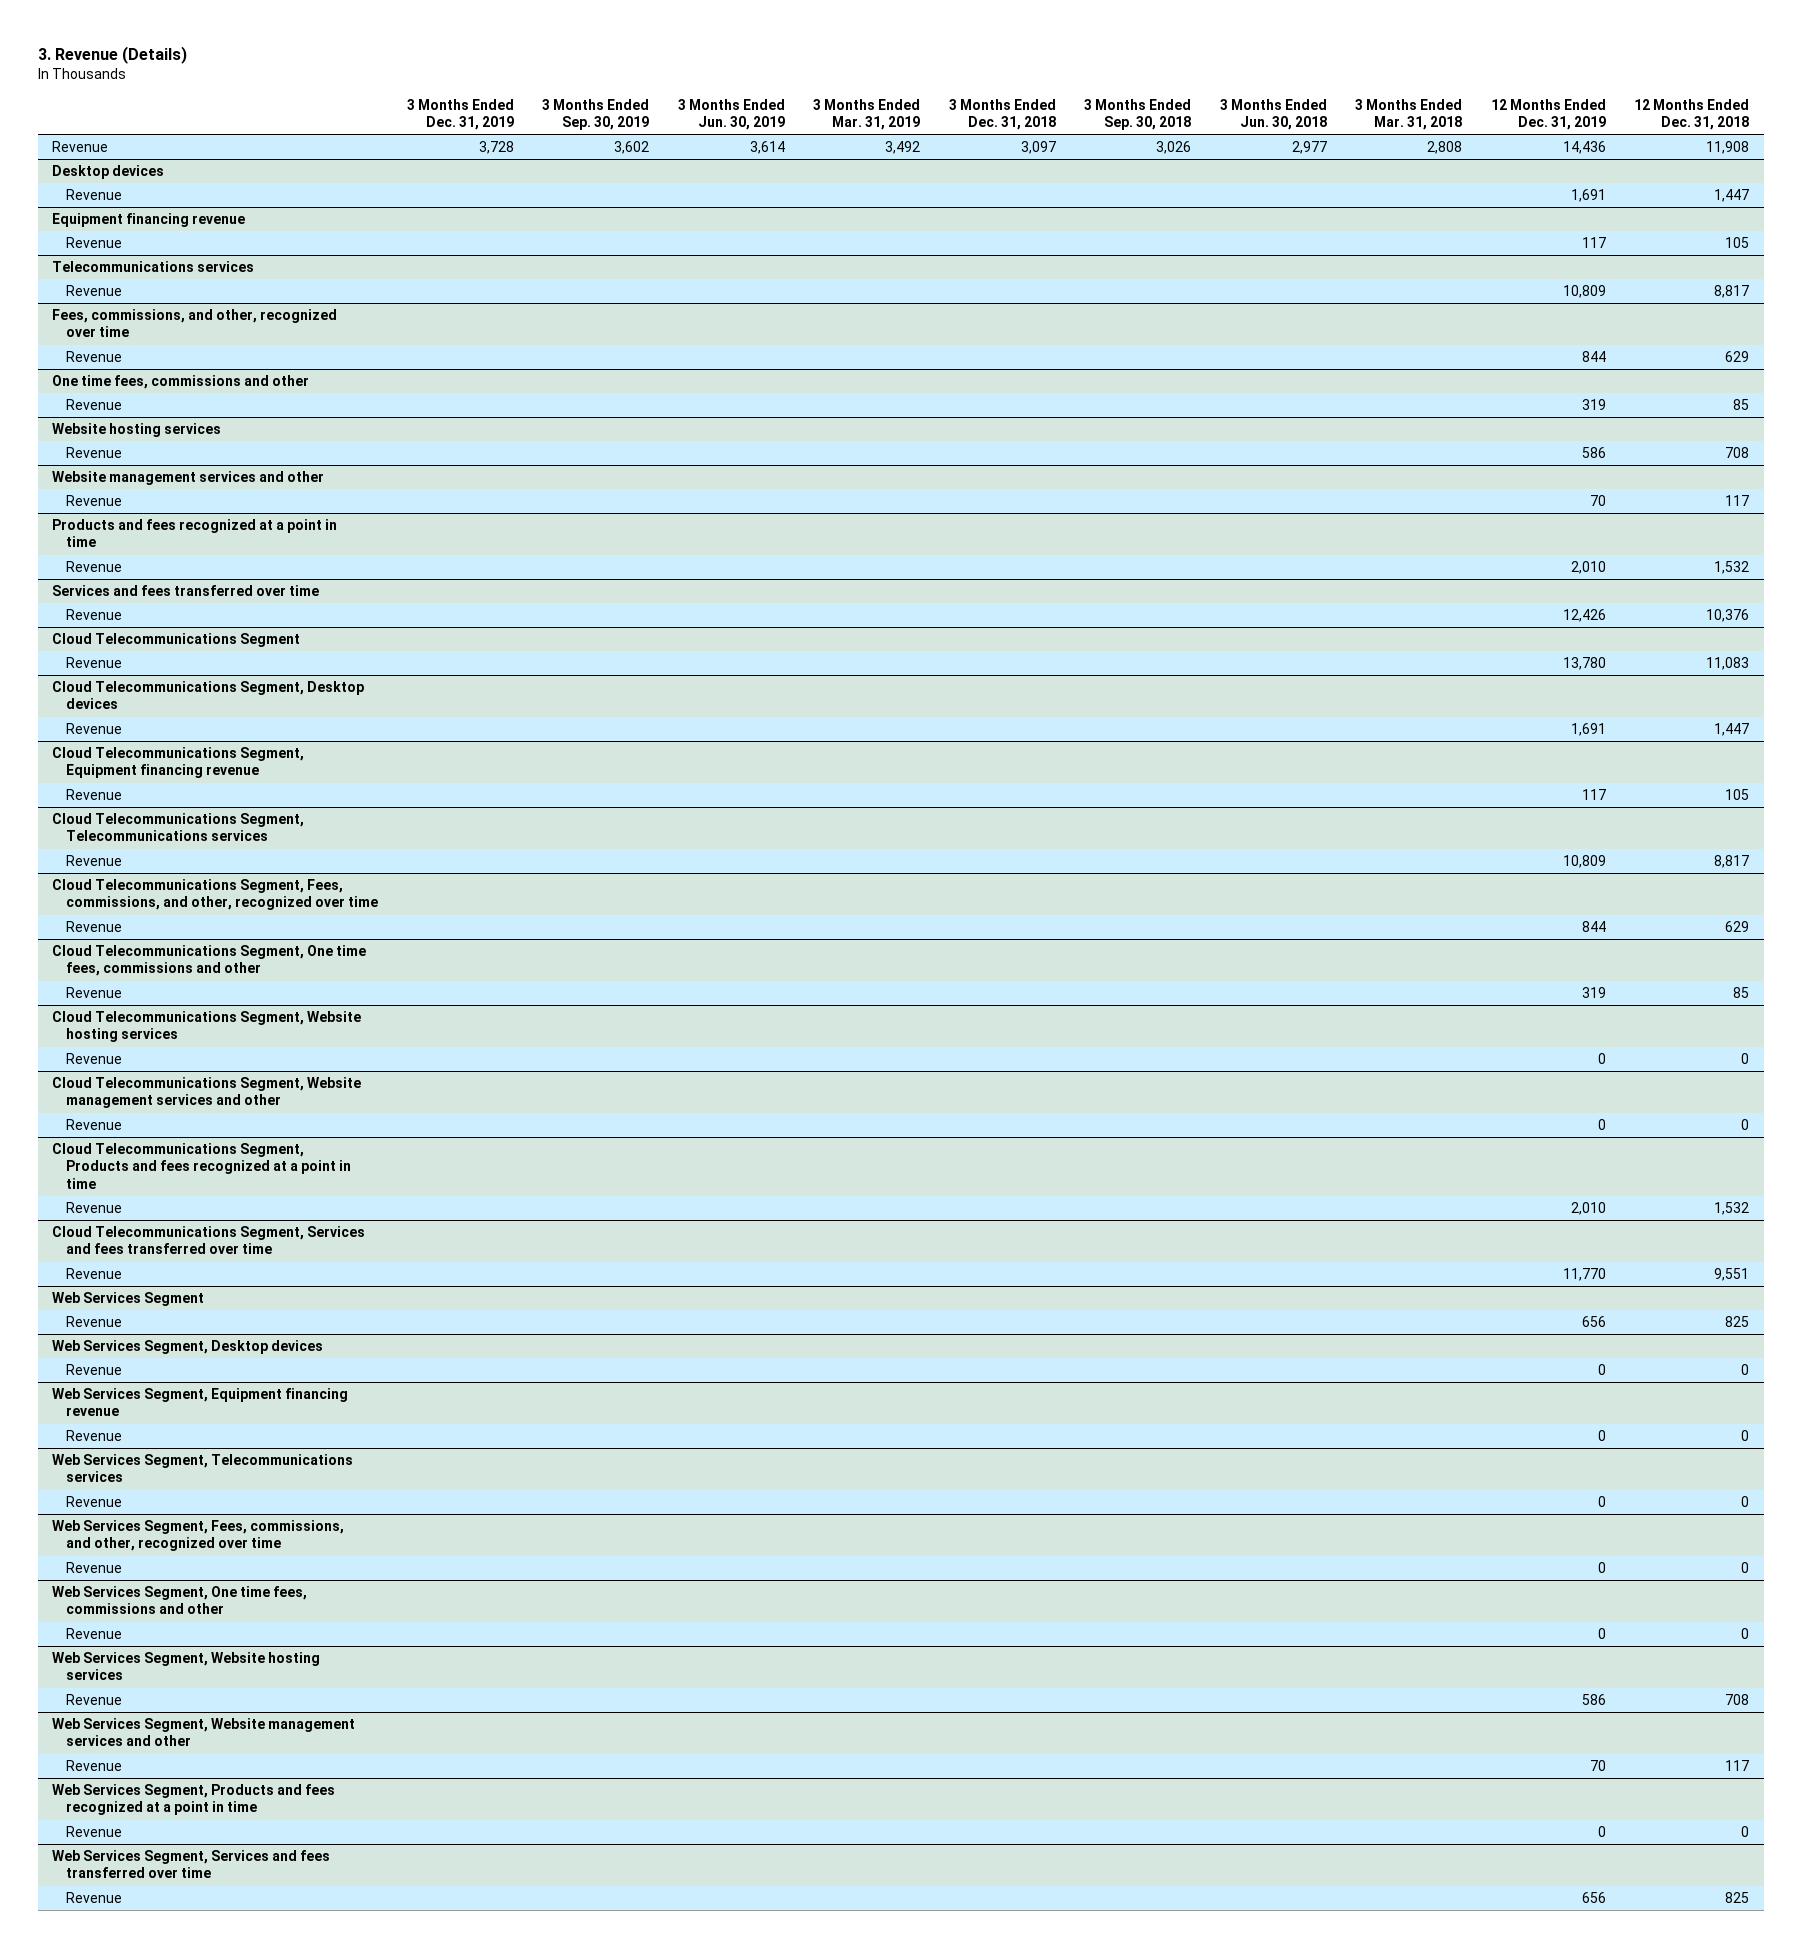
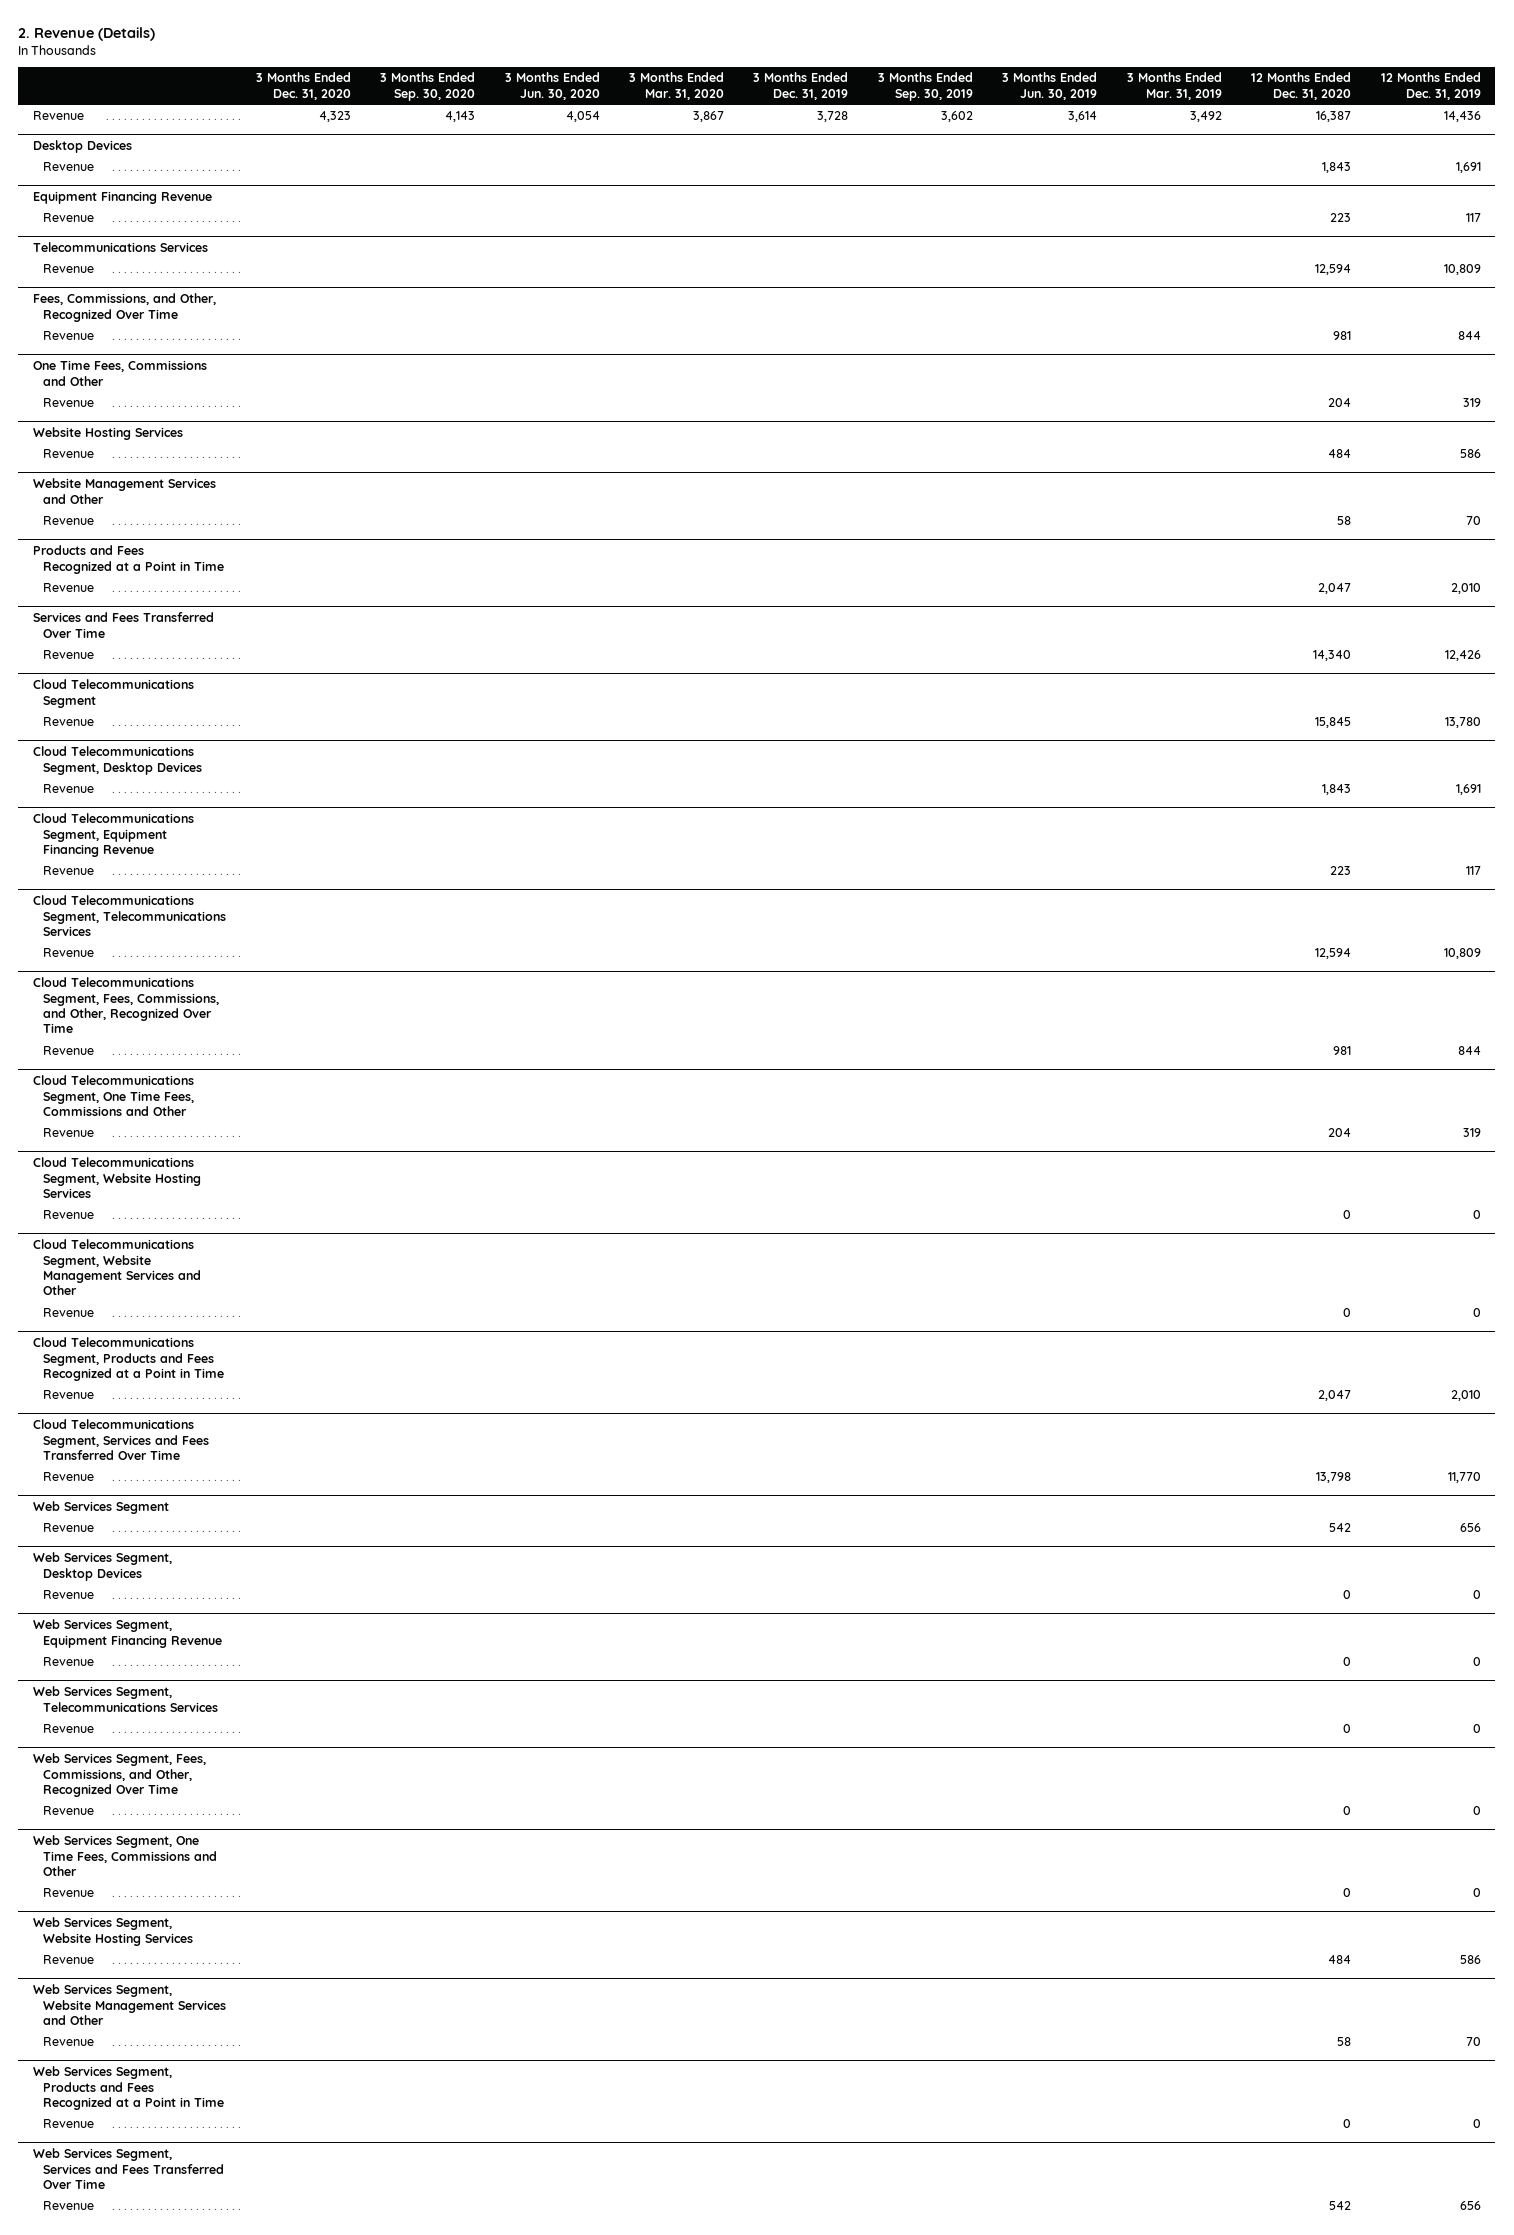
[37,45,187,64] 3. Revenue (Details) -> [18,26,156,41] 2. Revenue (Details)
[948,99,1056,131] 3 Months Ended Dec. 31, 2018 -> none
[1084,99,1192,131] 3 Months Ended Sep. 30, 2018 -> none
[1219,99,1327,131] 3 Months Ended Jun. 30, 2018 -> none
[1355,99,1463,131] 3 Months Ended Mar. 31, 2018 -> none
[1634,99,1750,131] 12 Months Ended Dec. 31, 2018 -> none
none -> [255,72,351,100] 3 Months Ended Dec. 31, 2020
none -> [380,72,476,101] 3 Months Ended Sep. 30, 2020
none -> [504,72,600,100] 3 Months Ended Jun. 30, 2020
none -> [629,72,725,100] 3 Months Ended Mar. 31, 2020
none -> [1251,72,1352,100] 12 Months Ended Dec. 31, 2020
[52,165,165,180] Desktop devices -> [33,140,133,154] Desktop Devices
[52,213,246,228] Equipment financing revenue -> [33,191,213,205] Equipment Financing Revenue
[52,261,255,273] Telecommunications services -> [33,242,209,253] Telecommunications Services
[52,309,338,338] Fees, commissions, and other, recognized over time -> [33,293,217,322] Fees, Commissions, and Other, Recognized Over Time
[52,375,310,390] One time fees, commissions and other -> [33,360,208,386] One Time Fees, Commissions and Other
[52,423,222,438] Website hosting services -> [33,427,184,441] Website Hosting Services
[52,471,325,486] Website management services and other -> [33,478,217,504] Website Management Services and Other
[52,519,338,548] Products and fees recognized at a point in time -> [33,545,225,574] Products and Fees Recognized at a Point in Time
[52,585,320,597] Services and fees transferred over time -> [33,612,215,638] Services and Fees Transferred Over Time
[52,681,365,710] Cloud Telecommunications Segment, Desktop devices -> [33,746,203,775] Cloud Telecommunications Segment, Desktop Devices
[52,747,305,779] Cloud Telecommunications Segment, Equipment financing revenue -> [33,813,195,858] Cloud Telecommunications Segment, Equipment Financing Revenue
[52,813,305,842] Cloud Telecommunications Segment, Telecommunications services -> [33,895,227,937] Cloud Telecommunications Segment, Telecommunications Services
[52,879,379,911] Cloud Telecommunications Segment, Fees, commissions, and other, recognized over time -> [33,977,220,1034] Cloud Telecommunications Segment, Fees, Commissions, and Other, Recognized Over Time
[52,945,367,977] Cloud Telecommunications Segment, One time fees, commissions and other -> [33,1075,195,1117] Cloud Telecommunications Segment, One Time Fees, Commissions and Other
[52,1011,362,1043] Cloud Telecommunications Segment, Website hosting services -> [33,1157,202,1199] Cloud Telecommunications Segment, Website Hosting Services
[52,1077,362,1109] Cloud Telecommunications Segment, Website management services and other -> [33,1239,202,1296] Cloud Telecommunications Segment, Website Management Services and Other
[52,1143,352,1189] Cloud Telecommunications Segment, Products and fees recognized at a point in time -> [33,1337,225,1382] Cloud Telecommunications Segment, Products and Fees Recognized at a Point in Time
[52,1226,366,1255] Cloud Telecommunications Segment, Services and fees transferred over time -> [33,1419,210,1461] Cloud Telecommunications Segment, Services and Fees Transferred Over Time
[52,1340,324,1355] Web Services Segment, Desktop devices -> [33,1552,173,1581] Web Services Segment, Desktop Devices
[52,1388,349,1417] Web Services Segment, Equipment financing revenue -> [33,1619,223,1648] Web Services Segment, Equipment Financing Revenue
[52,1454,354,1483] Web Services Segment, Telecommunications services -> [33,1686,219,1712] Web Services Segment, Telecommunications Services
[52,1520,345,1552] Web Services Segment, Fees, commissions, and other, recognized over time -> [33,1753,207,1798] Web Services Segment, Fees, Commissions, and Other, Recognized Over Time
[52,1586,308,1615] Web Services Segment, One time fees, commissions and other -> [33,1835,218,1877] Web Services Segment, One Time Fees, Commissions and Other
[52,1652,321,1681] Web Services Segment, Website hosting services -> [33,1917,194,1946] Web Services Segment, Website Hosting Services
[52,1718,356,1747] Web Services Segment, Website management services and other -> [33,1984,227,2026] Web Services Segment, Website Management Services and Other
[52,1784,336,1816] Web Services Segment, Products and fees recognized at a point in time -> [33,2066,225,2111] Web Services Segment, Products and Fees Recognized at a Point in Time
[52,1850,331,1879] Web Services Segment, Services and fees transferred over time -> [33,2148,225,2190] Web Services Segment, Services and Fees Transferred Over Time

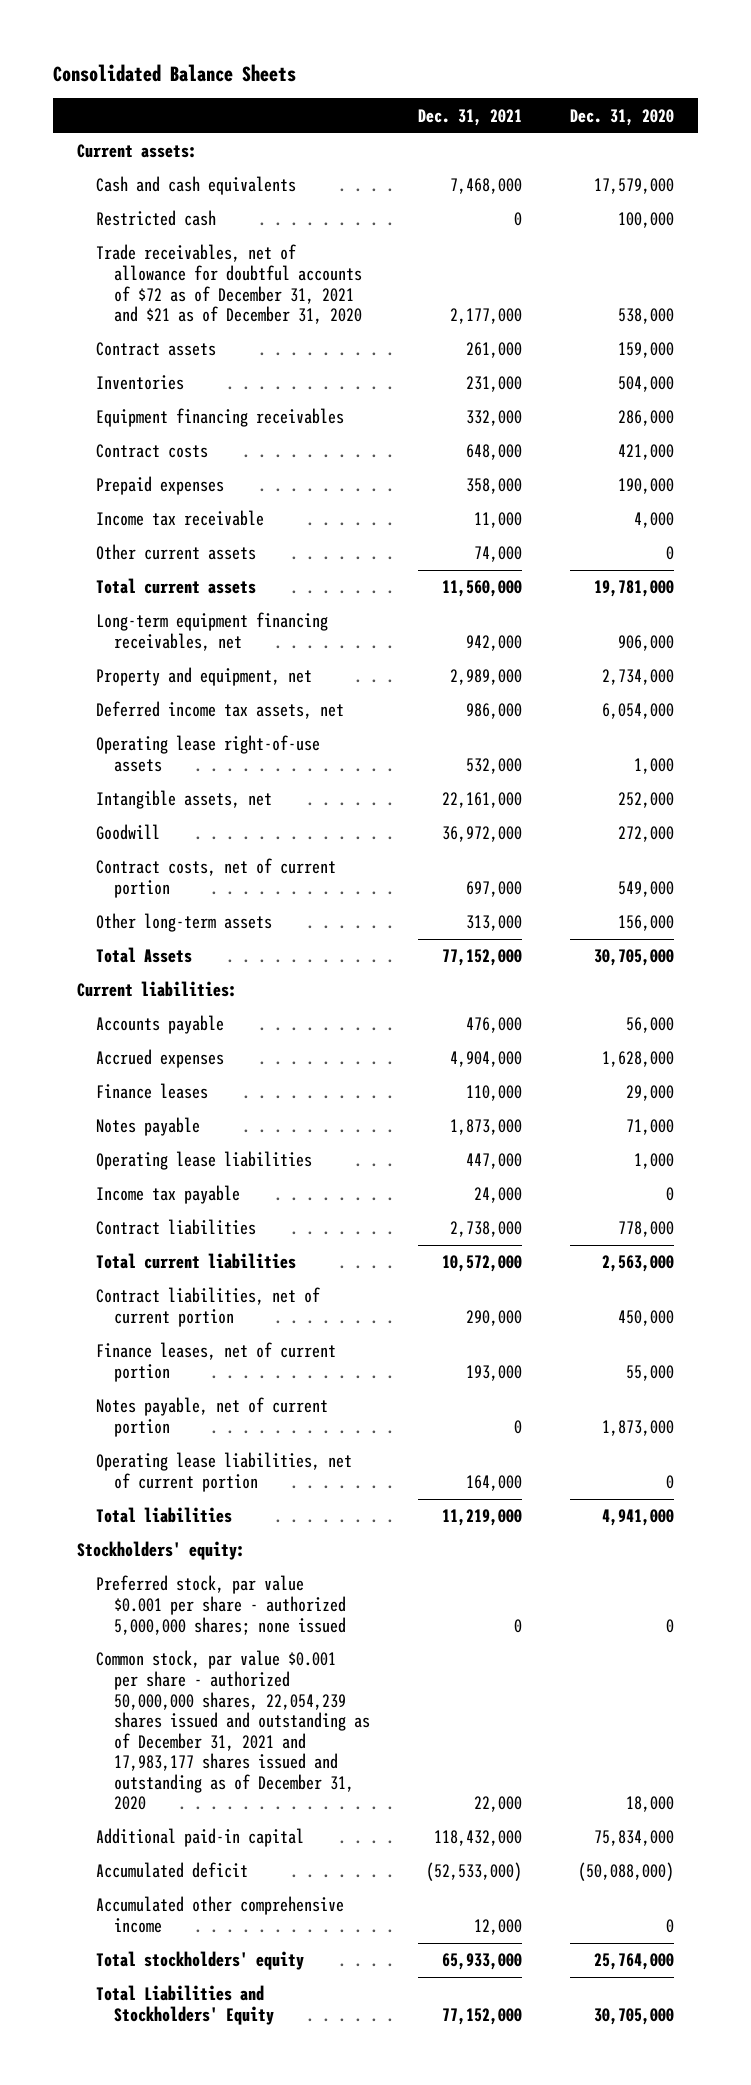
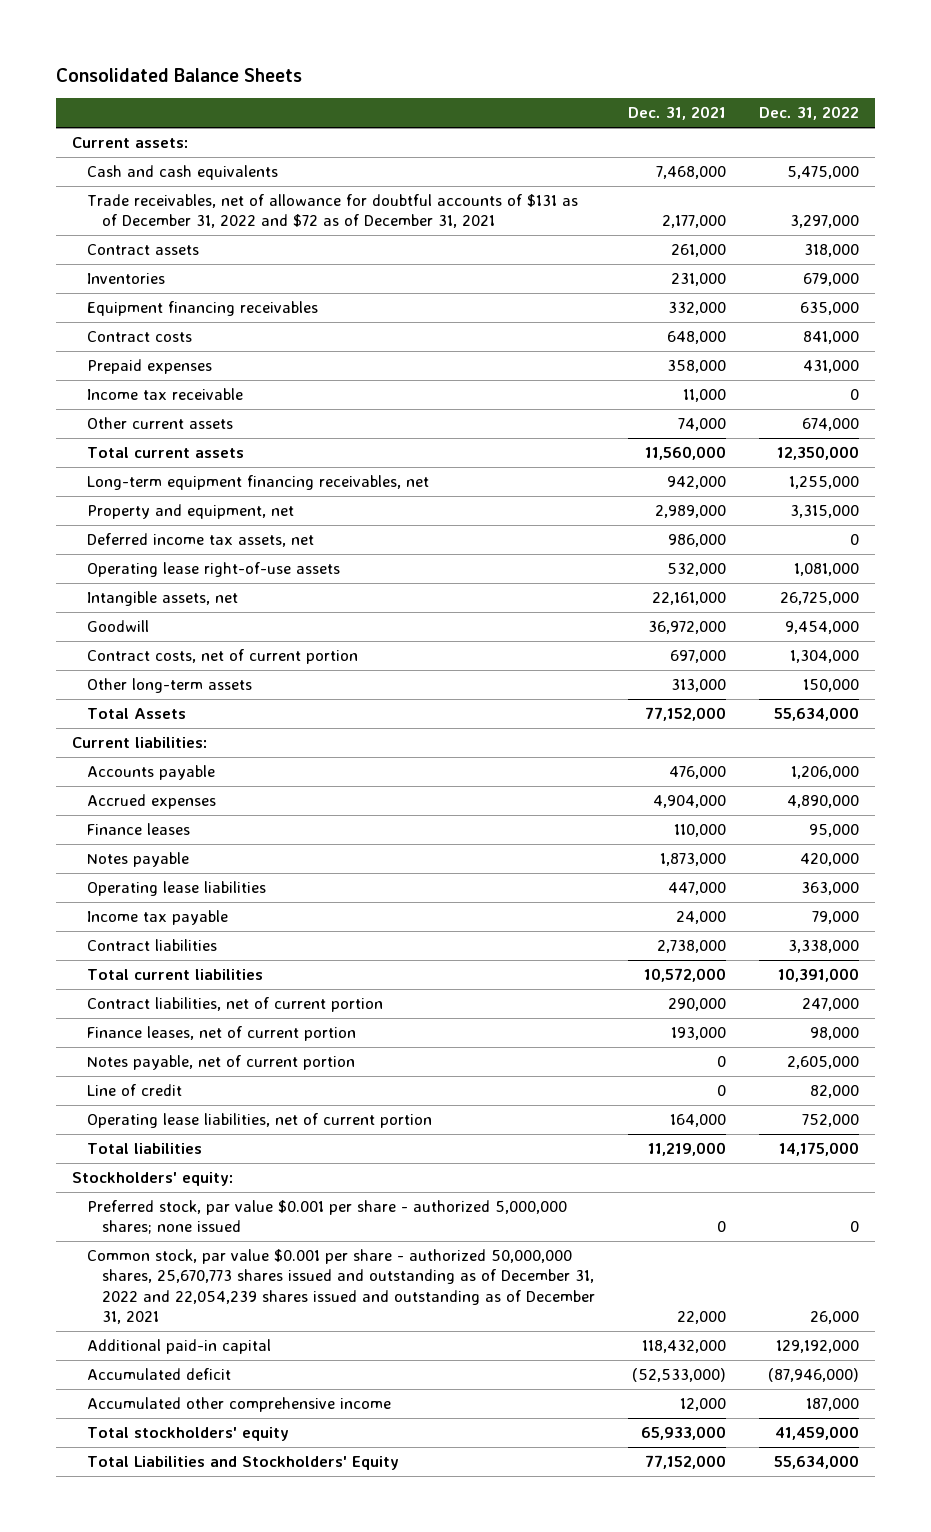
[570,108,675,126] Dec. 31, 2020 -> none
none -> [758,106,859,121] Dec. 31, 2022
[95,210,216,227] Restricted cash -> none
[95,244,363,325] Trade receivables, net of allowance for doubtful accounts of $72 as of December 31, 2021 and $21 as of December 31, 2020 -> [87,194,579,229] Trade receivables, net of allowance for doubtful accounts of $131 as of December 31, 2022 and $72 as of December 31, 2021
none -> [87,1084,183,1097] Line of credit
[95,1650,371,1811] Common stock, par value $0.001 per share - authorized 50,000,000 shares, 22,054,239 shares issued and outstanding as of December 31, 2021 and 17,983,177 shares issued and outstanding as of December 31, 2020 -> [87,1249,595,1324] Common stock, par value $0.001 per share - authorized 50,000,000 shares, 25,670,773 shares issued and outstanding as of December 31, 2022 and 22,054,239 shares issued and outstanding as of December 31, 2021

